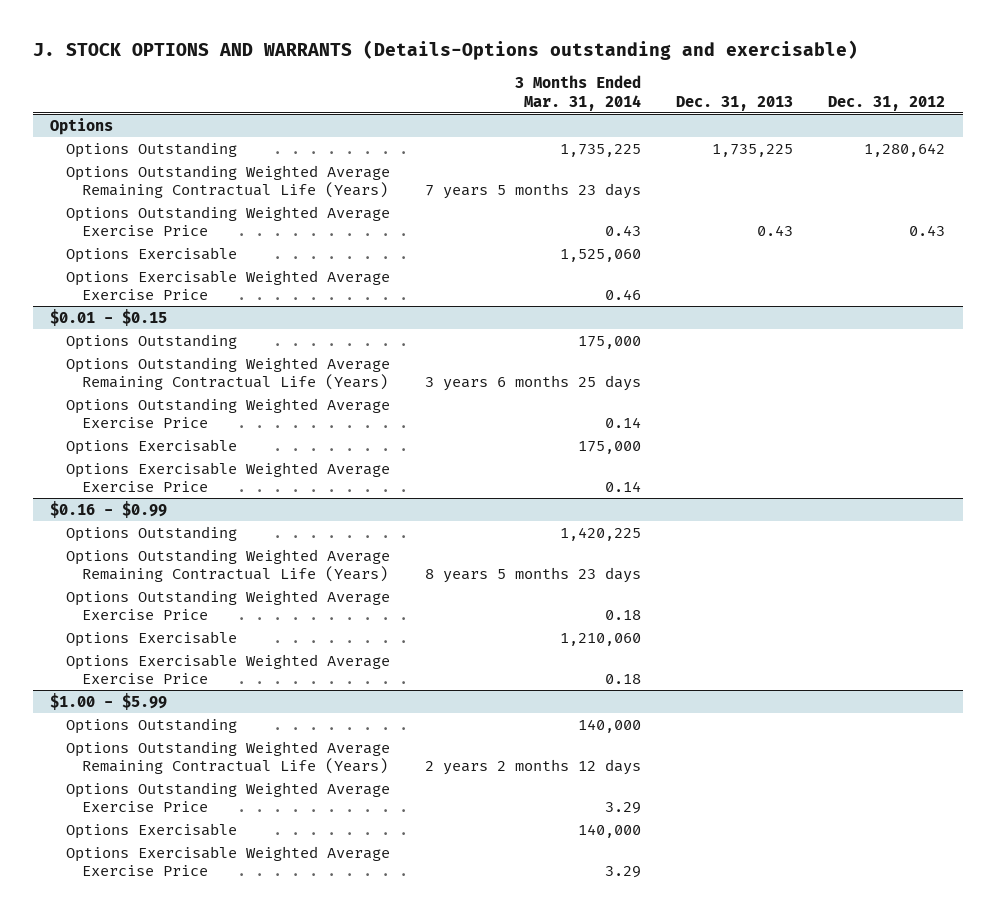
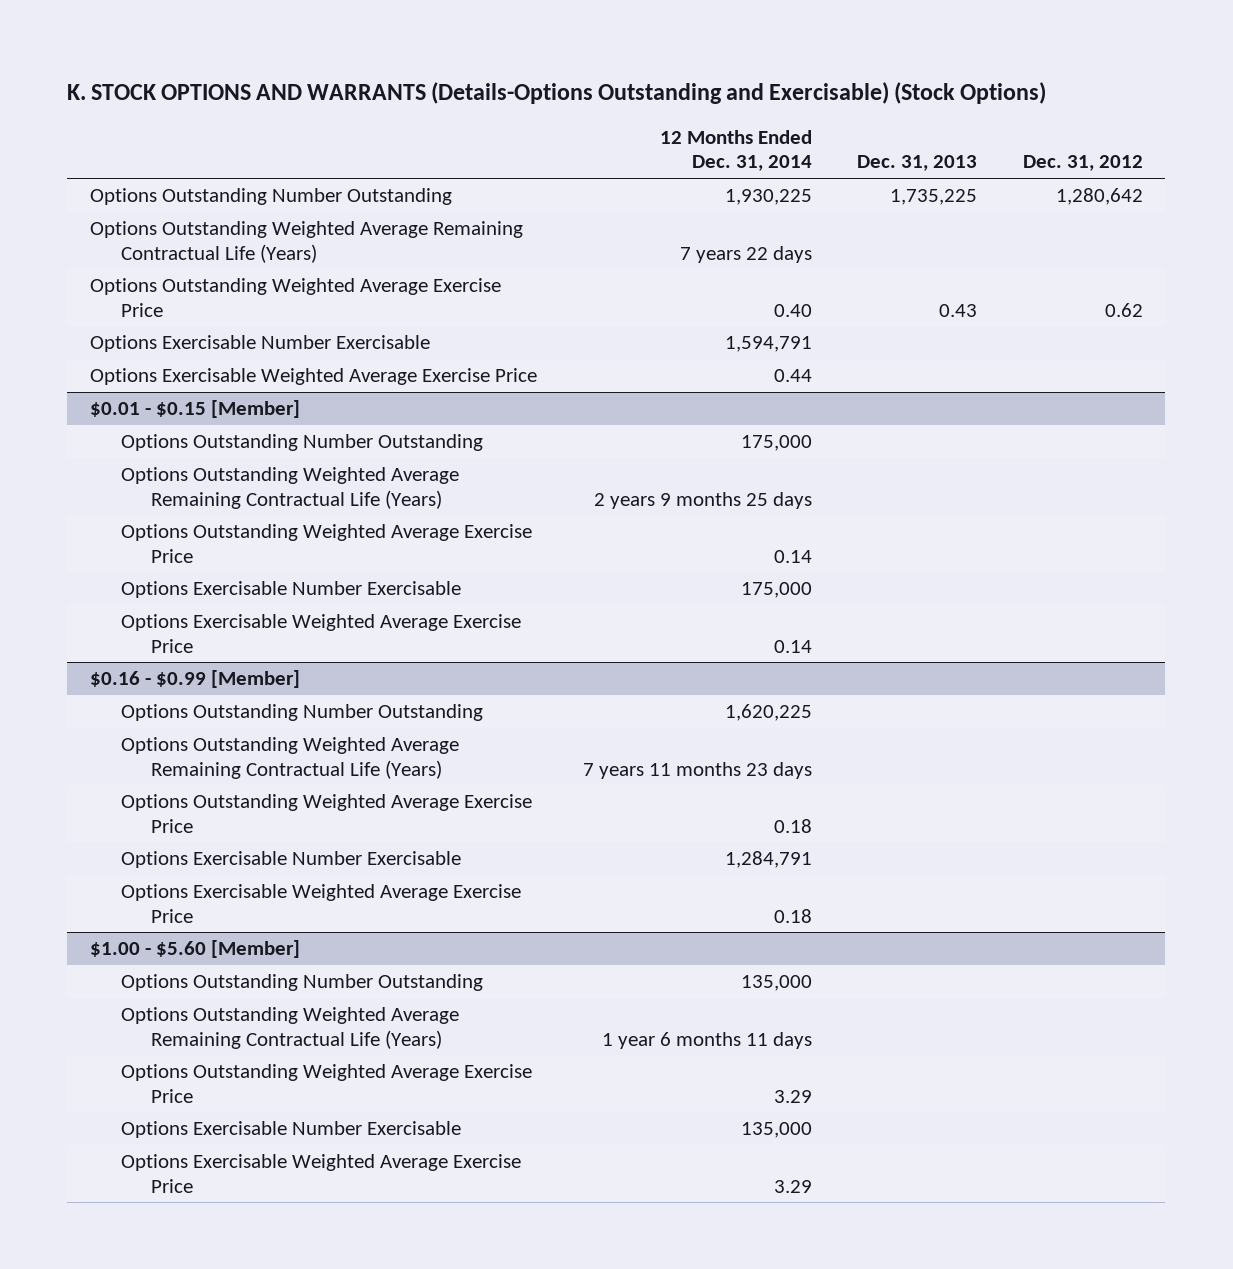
[32,40,858,61] J. STOCK OPTIONS AND WARRANTS (Details-Options outstanding and exercisable) -> [67,81,1047,104] K. STOCK OPTIONS AND WARRANTS (Details-Options Outstanding and Exercisable) (Stock Options)
[515,75,642,111] 3 Months Ended Mar. 31, 2014 -> none
none -> [659,130,812,172] 12 Months Ended Dec. 31, 2014
[50,117,114,135] Options -> none
[66,141,238,158] Options Outstanding -> none
[66,164,391,198] Options Outstanding Weighted Average Remaining Contractual Life (Years) -> none
[66,205,391,236] Options Outstanding Weighted Average Exercise Price -> none
[66,246,238,263] Options Exercisable -> none
[66,269,391,300] Options Exercisable Weighted Average Exercise Price -> none
none -> [90,188,453,206] Options Outstanding Number Outstanding
none -> [90,221,524,263] Options Outstanding Weighted Average Remaining Contractual Life (Years)
none -> [90,278,502,317] Options Outstanding Weighted Average Exercise Price
none -> [90,335,431,353] Options Exercisable Number Exercisable
none -> [90,368,538,386] Options Exercisable Weighted Average Exercise Price
[50,308,168,326] $0.01 - $0.15 -> [90,400,301,419] $0.01 - $0.15 [Member]
[66,333,238,350] Options Outstanding -> [120,434,483,452] Options Outstanding Number Outstanding
[66,438,238,455] Options Exercisable -> [120,581,461,599] Options Exercisable Number Exercisable
[50,500,168,518] $0.16 - $0.99 -> [90,670,301,689] $0.16 - $0.99 [Member]
[66,525,238,542] Options Outstanding -> [120,704,483,722] Options Outstanding Number Outstanding
[66,630,238,647] Options Exercisable -> [120,851,461,869] Options Exercisable Number Exercisable
[50,692,168,710] $1.00 - $5.99 -> [90,940,301,959] $1.00 - $5.60 [Member]
[66,717,238,734] Options Outstanding -> [120,974,483,992] Options Outstanding Number Outstanding
[66,822,238,839] Options Exercisable -> [120,1121,461,1139] Options Exercisable Number Exercisable

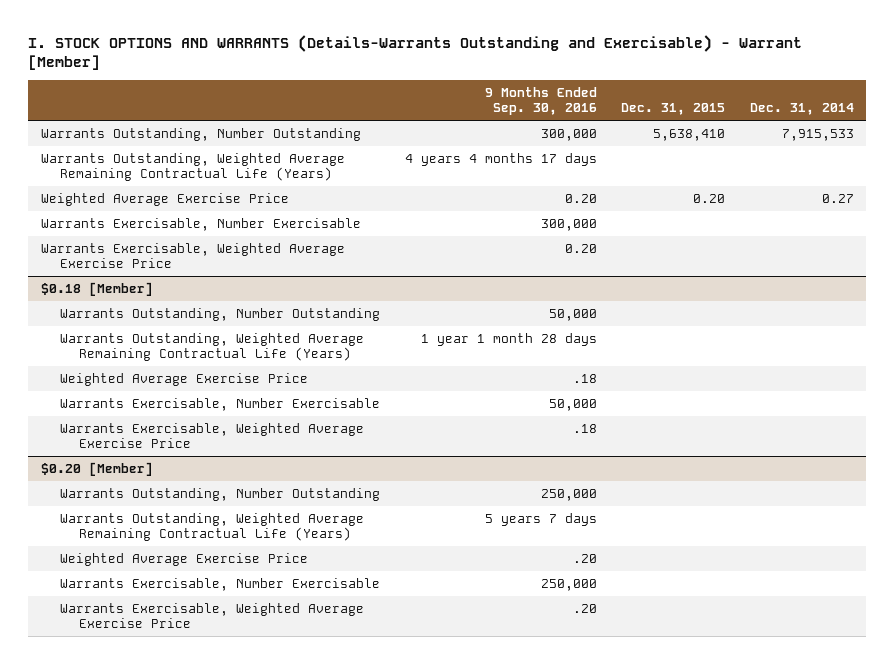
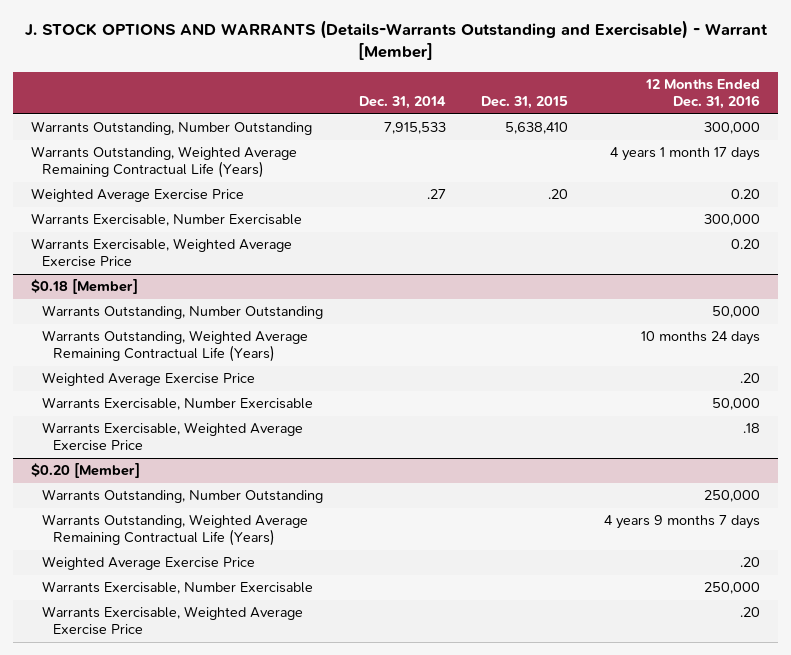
[28,34,803,71] I. STOCK OPTIONS AND WARRANTS (Details-Warrants Outstanding and Exercisable) - Warrant [Member] -> [24,20,768,61] J. STOCK OPTIONS AND WARRANTS (Details-Warrants Outstanding and Exercisable) - Warrant [Member]
[484,86,597,115] 9 Months Ended Sep. 30, 2016 -> none
none -> [645,78,761,110] 12 Months Ended Dec. 31, 2016
[693,193,726,203] 0.20 -> [548,189,569,200] .20
[821,193,854,203] 0.27 -> [426,189,446,200] .27

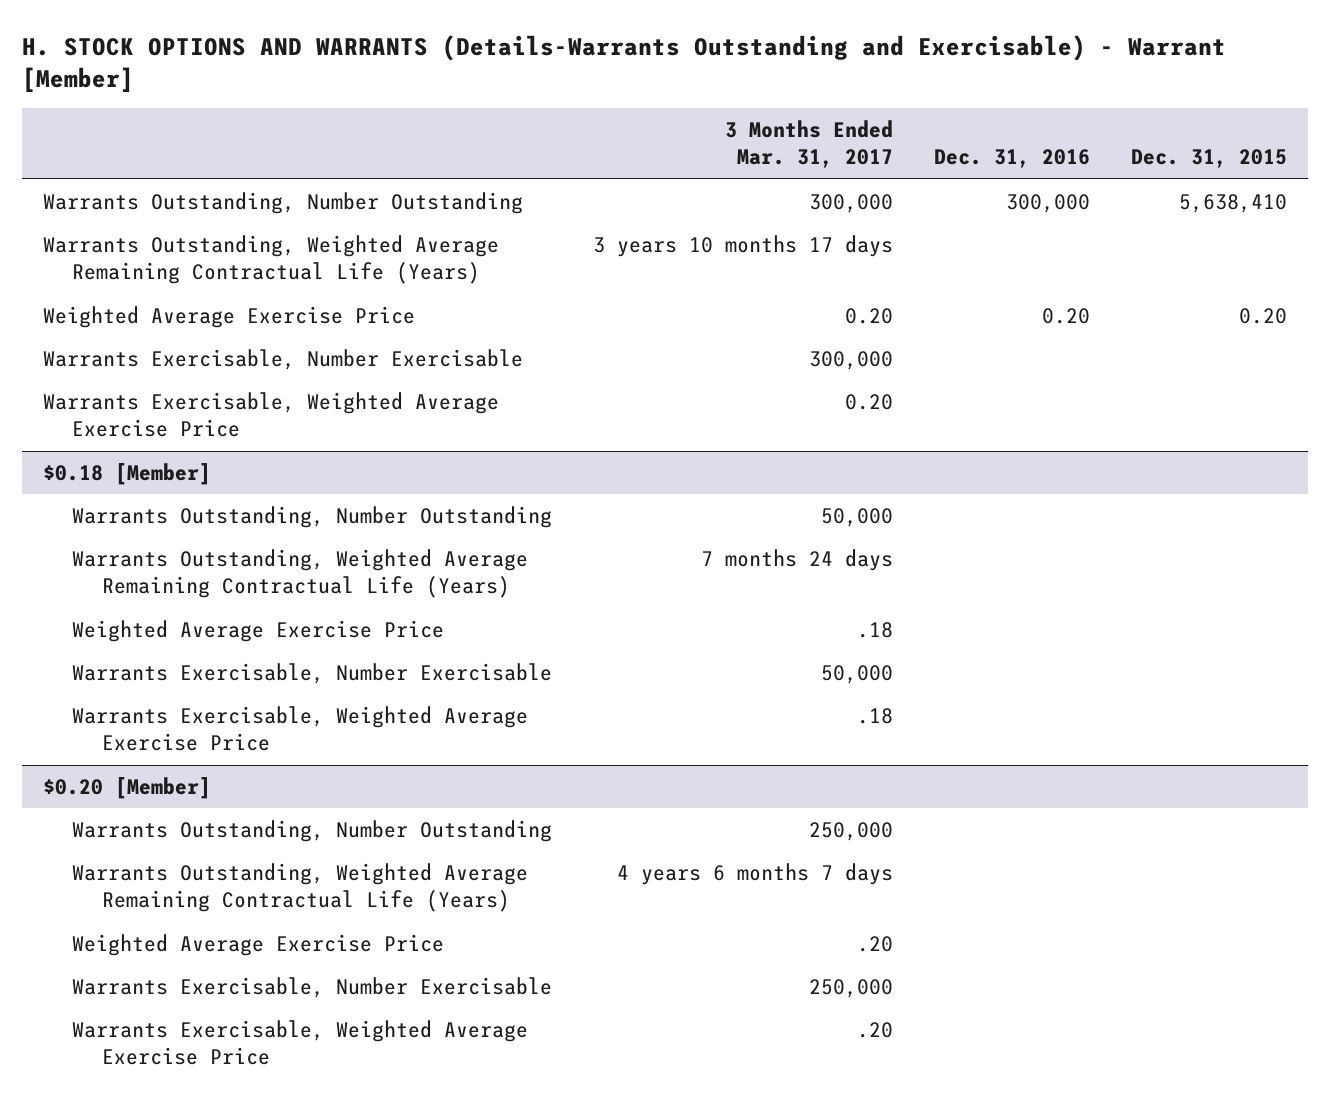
[24,20,768,61] J. STOCK OPTIONS AND WARRANTS (Details-Warrants Outstanding and Exercisable) - Warrant [Member] -> [22,34,1227,94] H. STOCK OPTIONS AND WARRANTS (Details-Warrants Outstanding and Exercisable) - Warrant [Member]
[358,96,446,110] Dec. 31, 2014 -> none
[645,78,761,110] 12 Months Ended Dec. 31, 2016 -> none
none -> [725,120,894,169] 3 Months Ended Mar. 31, 2017
none -> [934,149,1091,169] Dec. 31, 2016
[548,189,569,200] .20 -> [1239,308,1288,325] 0.20

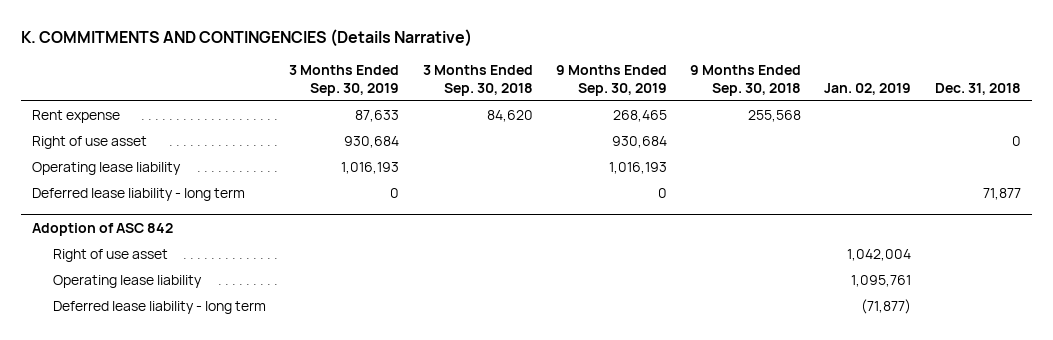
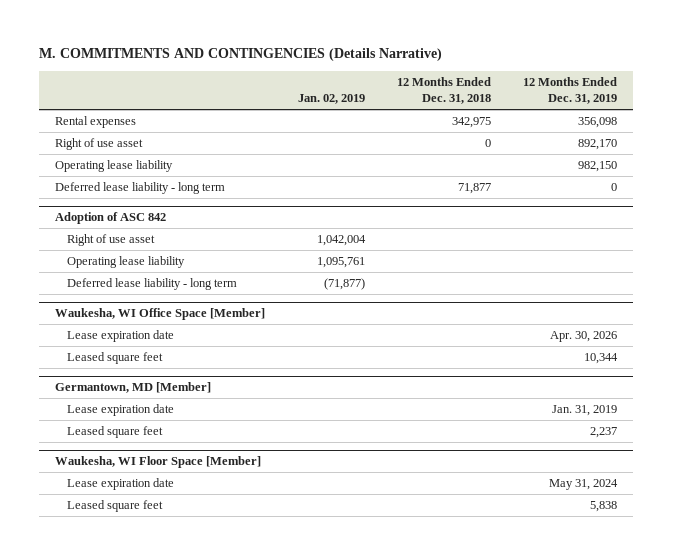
[20,28,472,47] K. COMMITMENTS AND CONTINGENCIES (Details Narrative) -> [39,48,443,62] M. COMMITMENTS AND CONTINGENCIES (Details Narrative)
[289,65,400,96] 3 Months Ended Sep. 30, 2019 -> none
[422,65,533,96] 3 Months Ended Sep. 30, 2018 -> none
[555,65,667,96] 9 Months Ended Sep. 30, 2019 -> none
[690,65,802,96] 9 Months Ended Sep. 30, 2018 -> none
[934,82,1021,95] Dec. 31, 2018 -> none
none -> [396,76,491,104] 12 Months Ended Dec. 31, 2018
none -> [523,76,618,104] 12 Months Ended Dec. 31, 2019
[32,110,121,124] Rent expense -> [55,116,137,129] Rental expenses
none -> [55,308,266,321] Waukesha, WI Office Space [Member]
none -> [66,330,174,343] Lease expiration date
none -> [66,352,163,365] Leased square feet
none -> [55,382,212,394] Germantown, MD [Member]
none -> [66,404,174,417] Lease expiration date
none -> [66,426,163,439] Leased square feet
none -> [55,456,262,469] Waukesha, WI Floor Space [Member]
none -> [66,478,174,491] Lease expiration date
none -> [66,500,163,513] Leased square feet

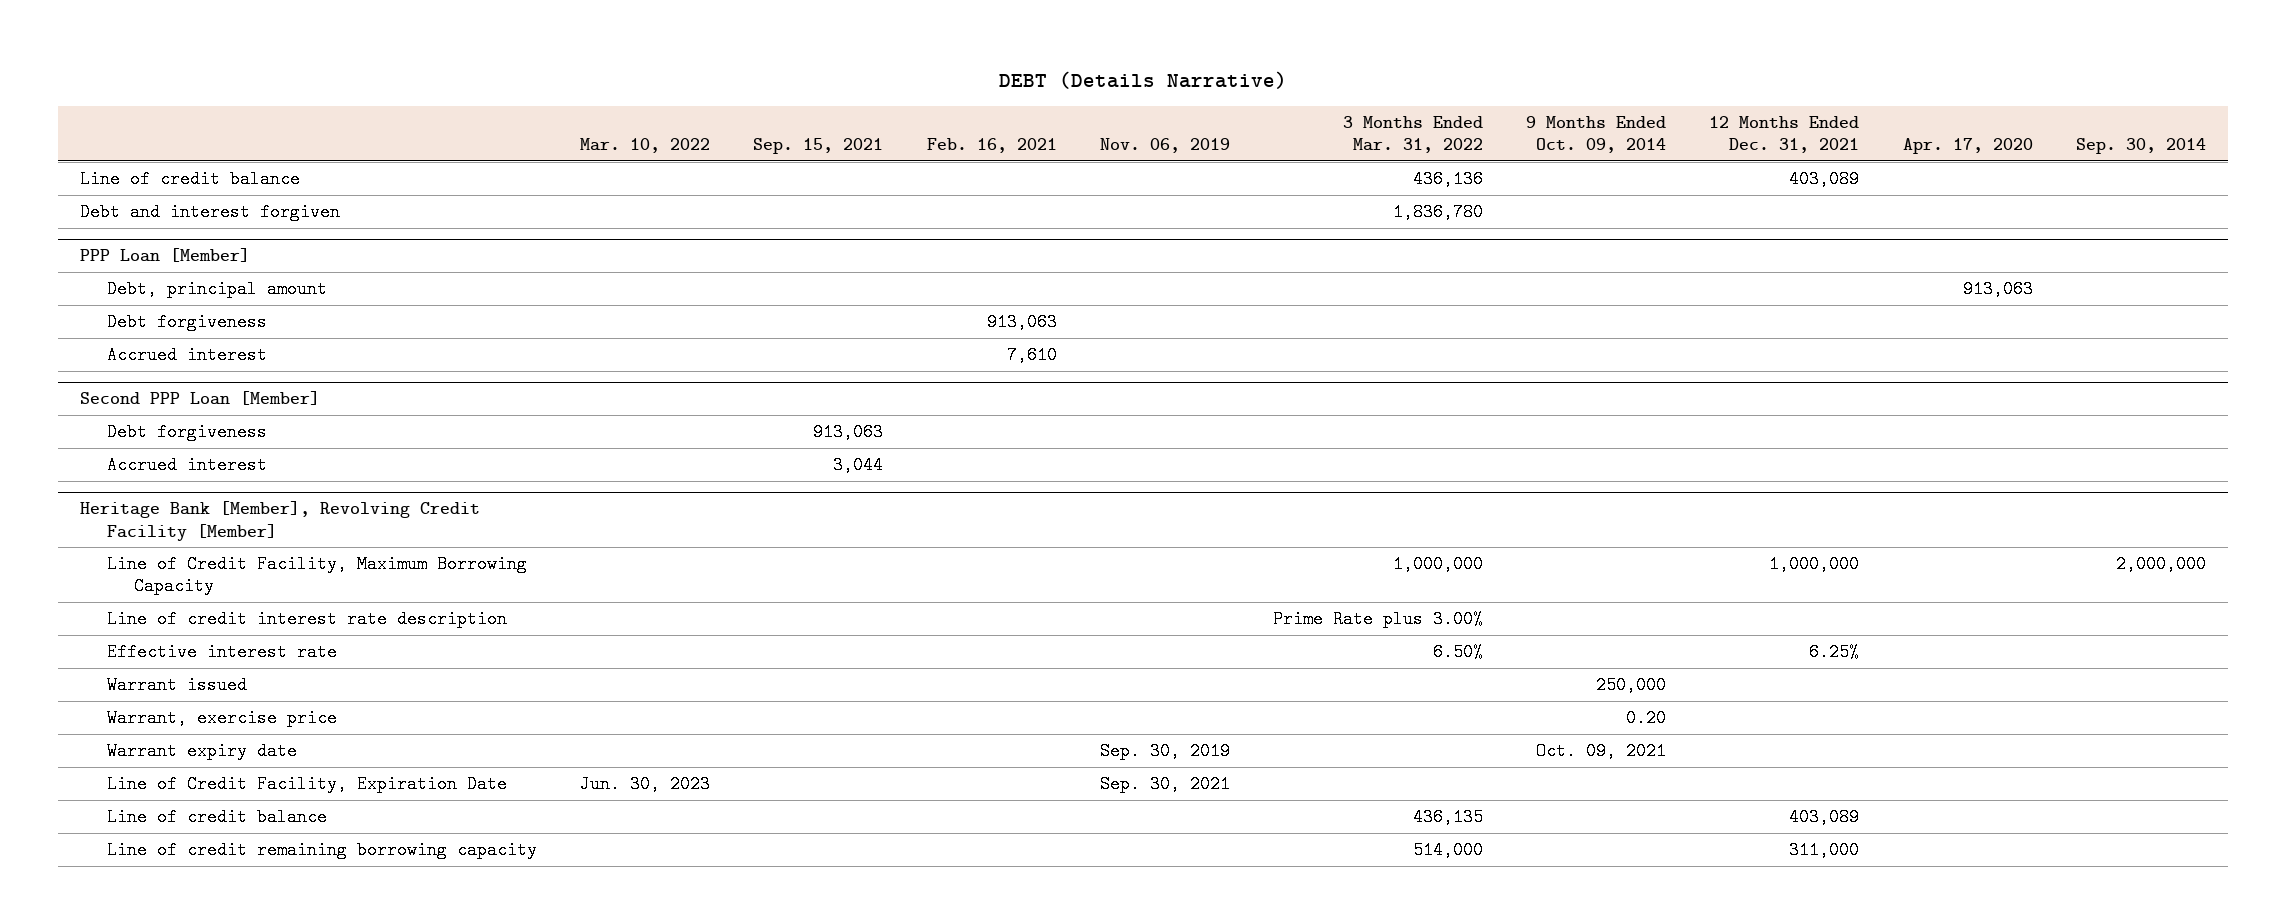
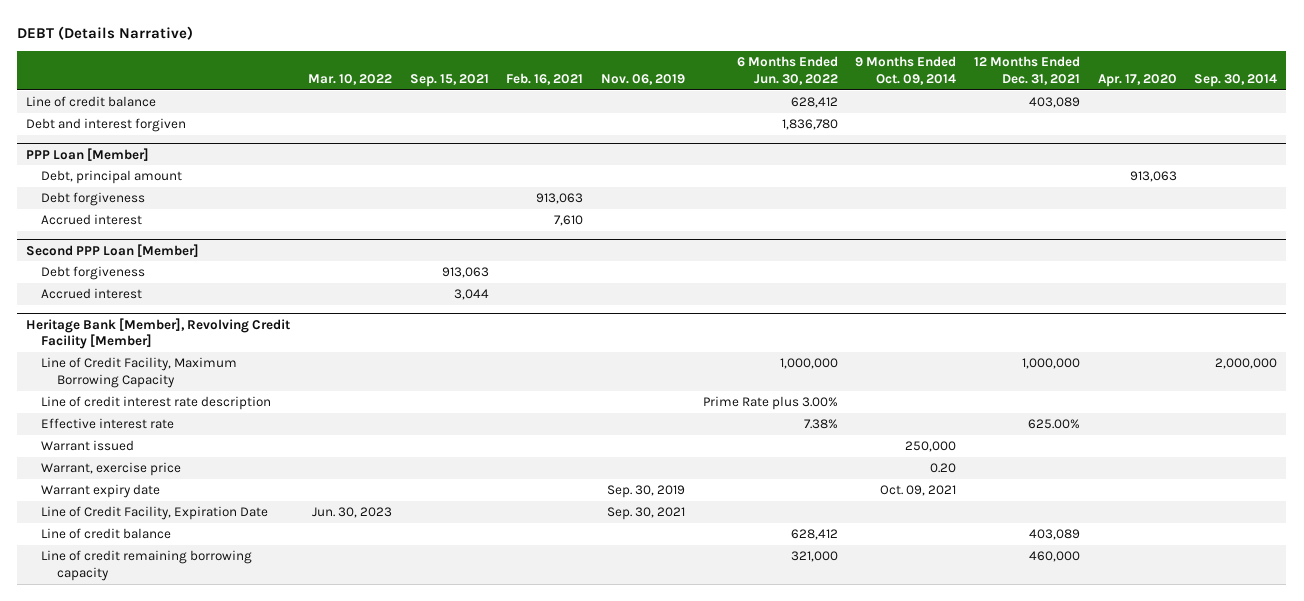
[1342,115,1483,154] 3 Months Ended Mar. 31, 2022 -> none
none -> [736,56,838,86] 6 Months Ended Jun. 30, 2022
[1809,643,1860,662] 6.25% -> [1028,419,1081,430] 625.00%
[1789,841,1860,860] 311,000 -> [1029,551,1081,563] 460,000

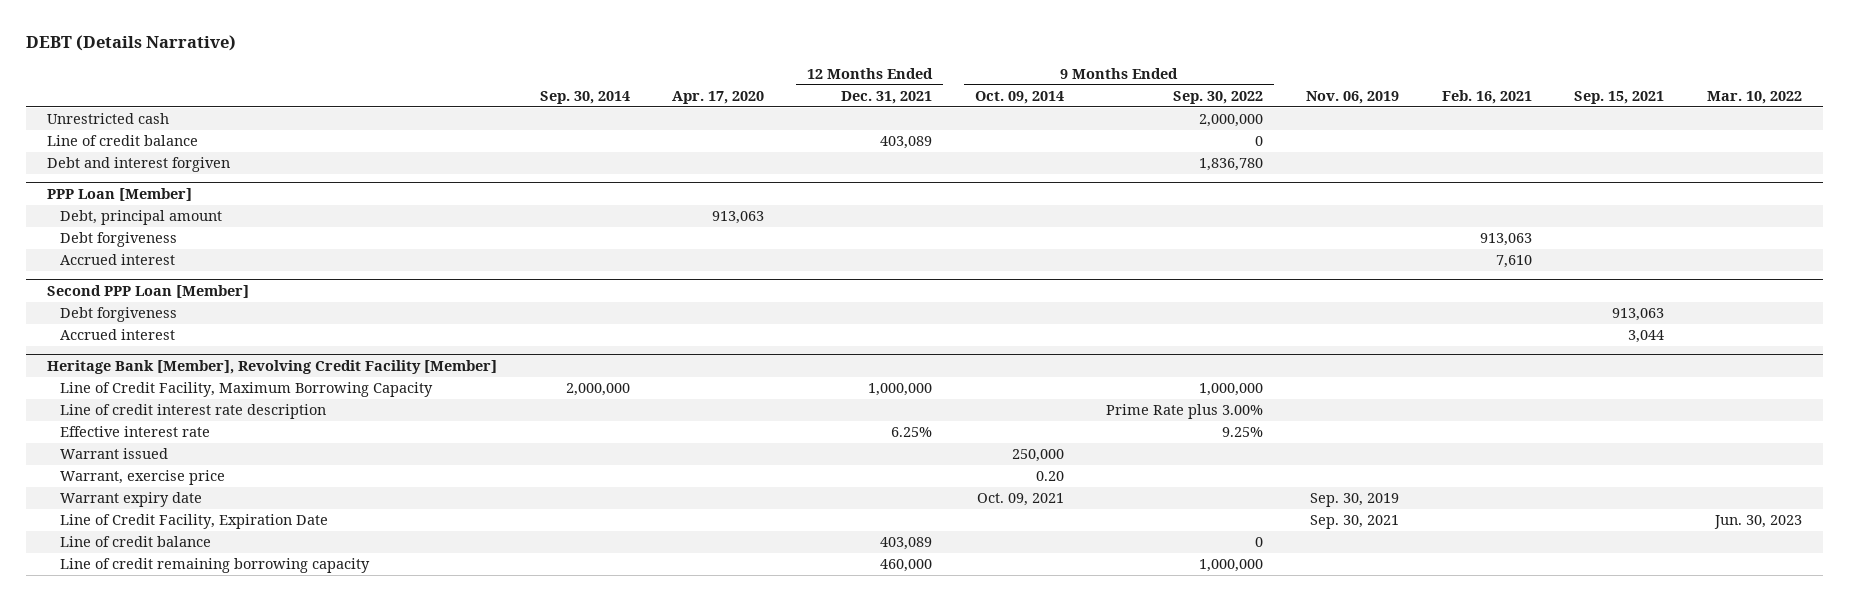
[736,56,838,86] 6 Months Ended Jun. 30, 2022 -> none
none -> [1173,91,1264,105] Sep. 30, 2022
none -> [47,113,170,125] Unrestricted cash
[1028,419,1081,430] 625.00% -> [891,427,933,438] 6.25%

